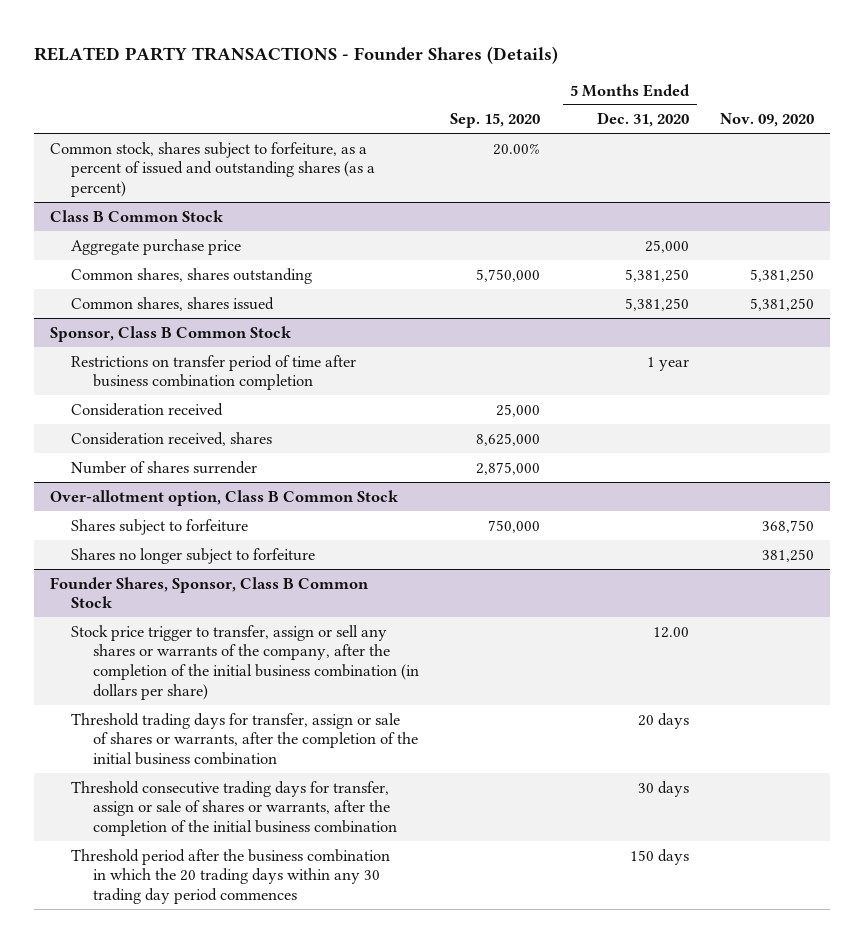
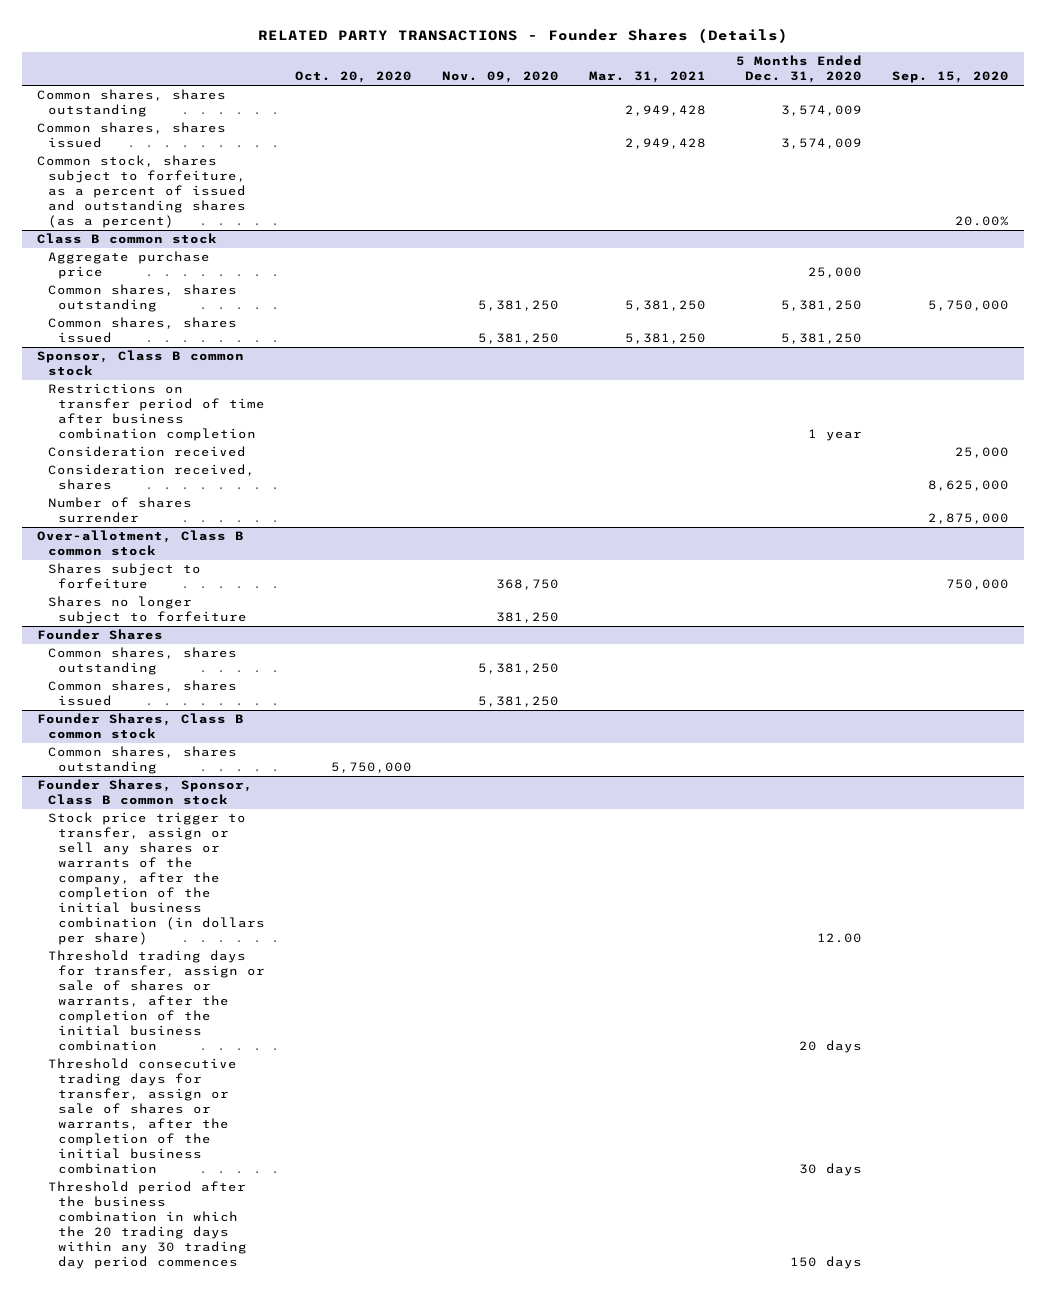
none -> [295,71,413,84] Oct. 20, 2020
none -> [589,71,707,84] Mar. 31, 2021
none -> [36,89,226,118] Common shares, shares outstanding
none -> [36,122,226,149] Common shares, shares issued
[49,209,223,222] Class B Common Stock -> [36,233,217,245] Class B common stock
[49,325,291,342] Sponsor, Class B Common Stock -> [36,350,244,377] Sponsor, Class B common stock
[49,489,398,506] Over-allotment option, Class B Common Stock -> [36,530,244,557] Over-allotment, Class B common stock
none -> [36,629,163,641] Founder Shares
none -> [47,647,237,676] Common shares, shares outstanding
none -> [47,680,237,707] Common shares, shares issued
none -> [36,713,244,740] Founder Shares, Class B common stock
none -> [47,746,237,775] Common shares, shares outstanding
[49,576,369,609] Founder Shares, Sponsor, Class B Common Stock -> [36,779,253,806] Founder Shares, Sponsor, Class B common stock

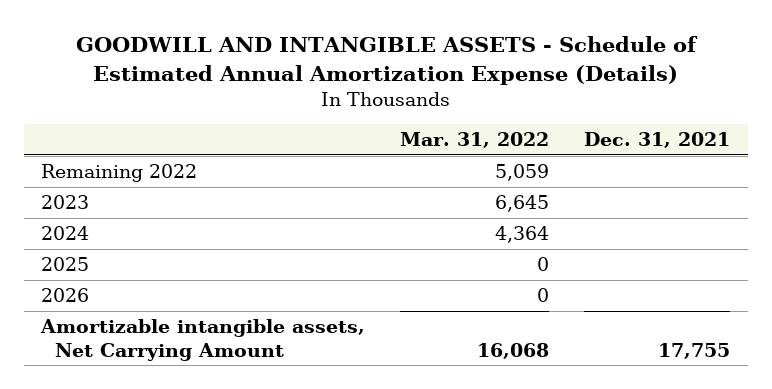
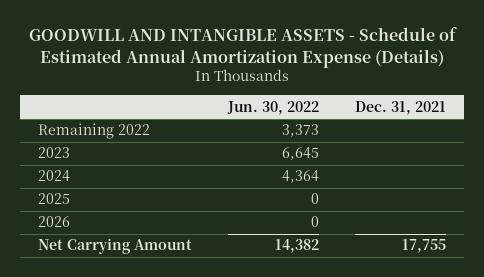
[400,132,550,149] Mar. 31, 2022 -> none
none -> [227,100,320,115] Jun. 30, 2022
[40,319,366,361] Amortizable intangible assets, Net Carrying Amount -> [38,238,193,255] Net Carrying Amount

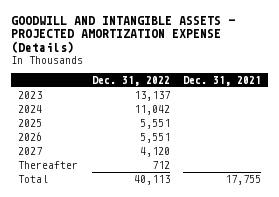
[29,27,458,68] GOODWILL AND INTANGIBLE ASSETS - Schedule of Estimated Annual Amortization Expense (Details) -> [11,15,236,54] GOODWILL AND INTANGIBLE ASSETS - PROJECTED AMORTIZATION EXPENSE (Details)
[227,100,320,115] Jun. 30, 2022 -> none
none -> [91,75,170,86] Dec. 31, 2022
[38,123,151,140] Remaining 2022 -> none
none -> [18,147,43,156] 2027
none -> [18,161,79,170] Thereafter
[38,238,193,255] Net Carrying Amount -> [18,175,49,184] Total

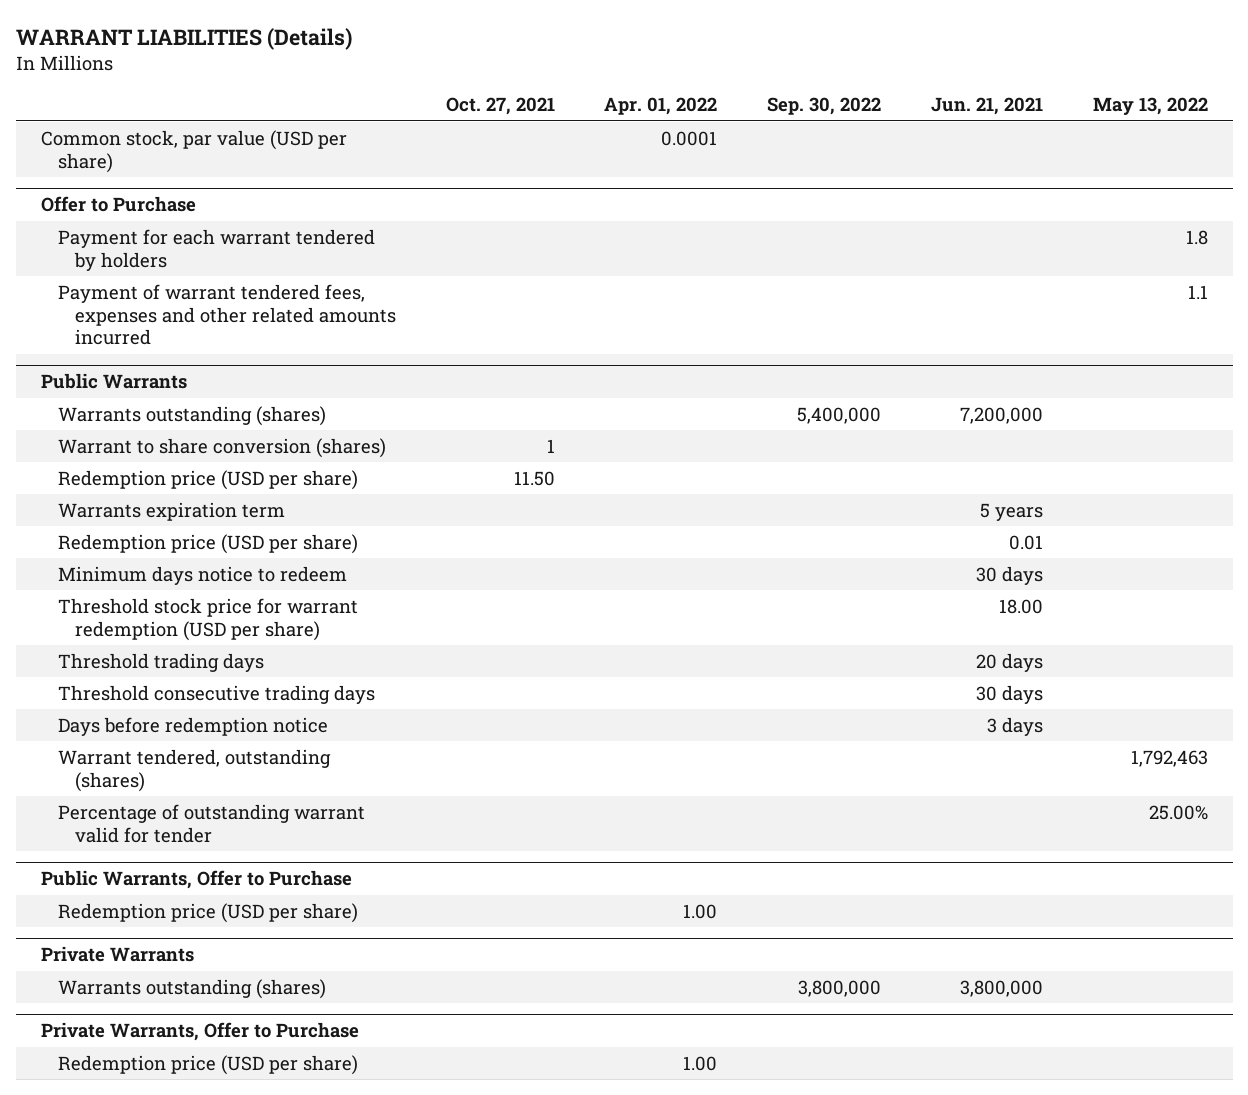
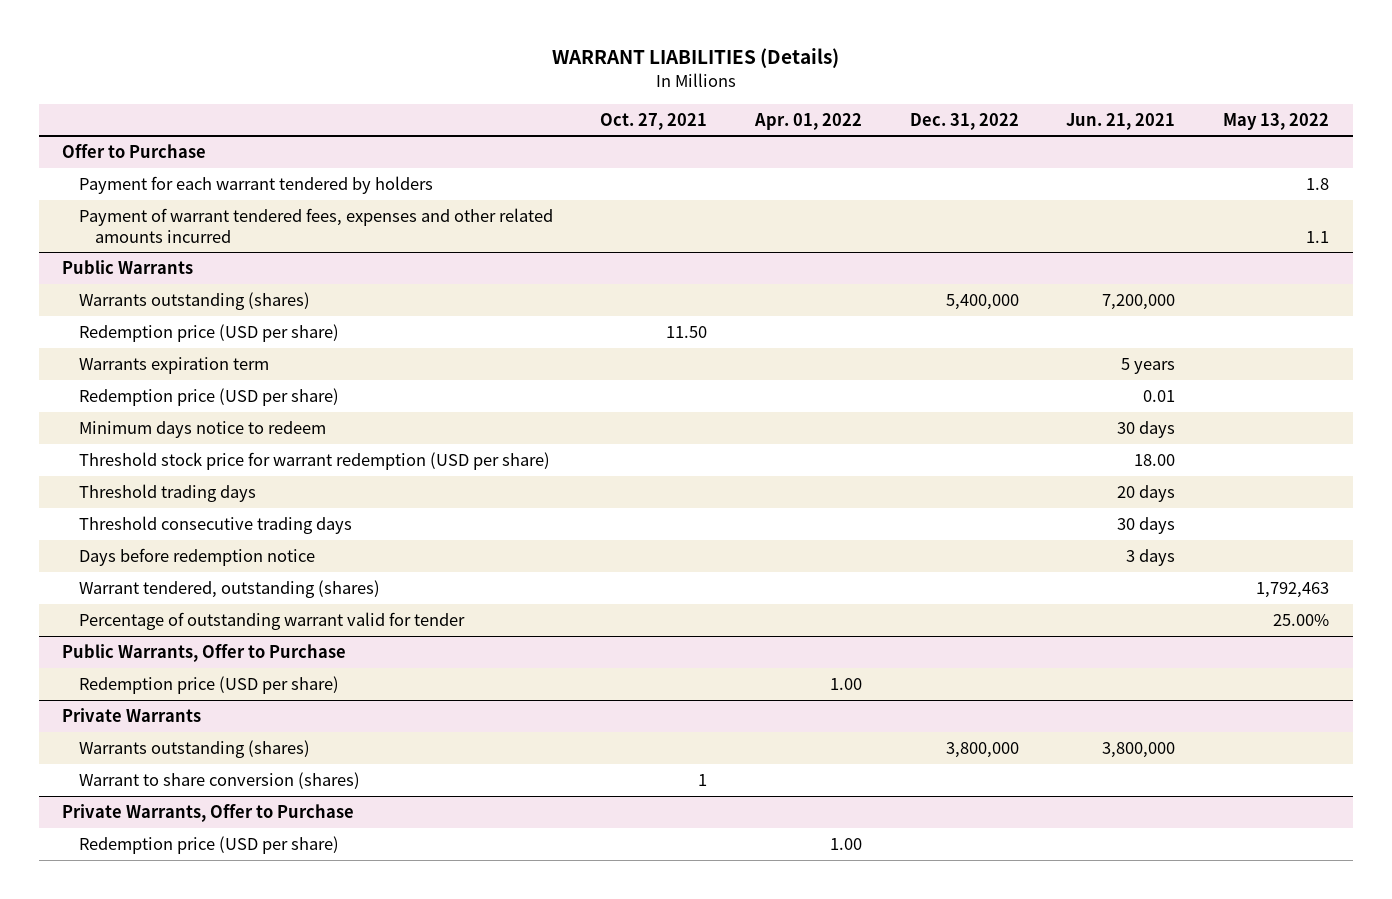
[767,97,882,116] Sep. 30, 2022 -> none
none -> [909,112,1019,130] Dec. 31, 2022
[40,129,347,173] Common stock, par value (USD per share) -> none
[57,437,386,458] Warrant to share conversion (shares) -> none
none -> [78,771,360,789] Warrant to share conversion (shares)

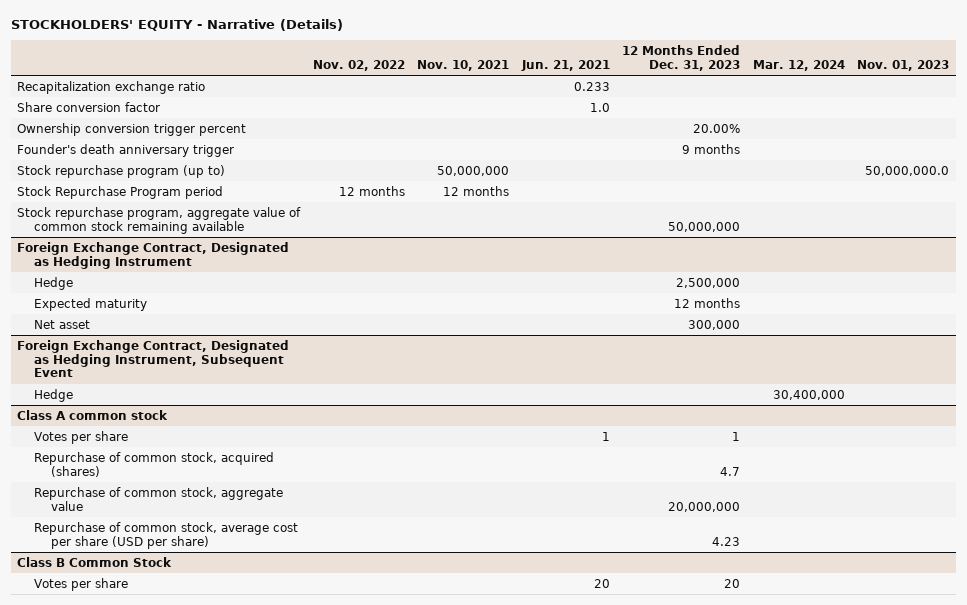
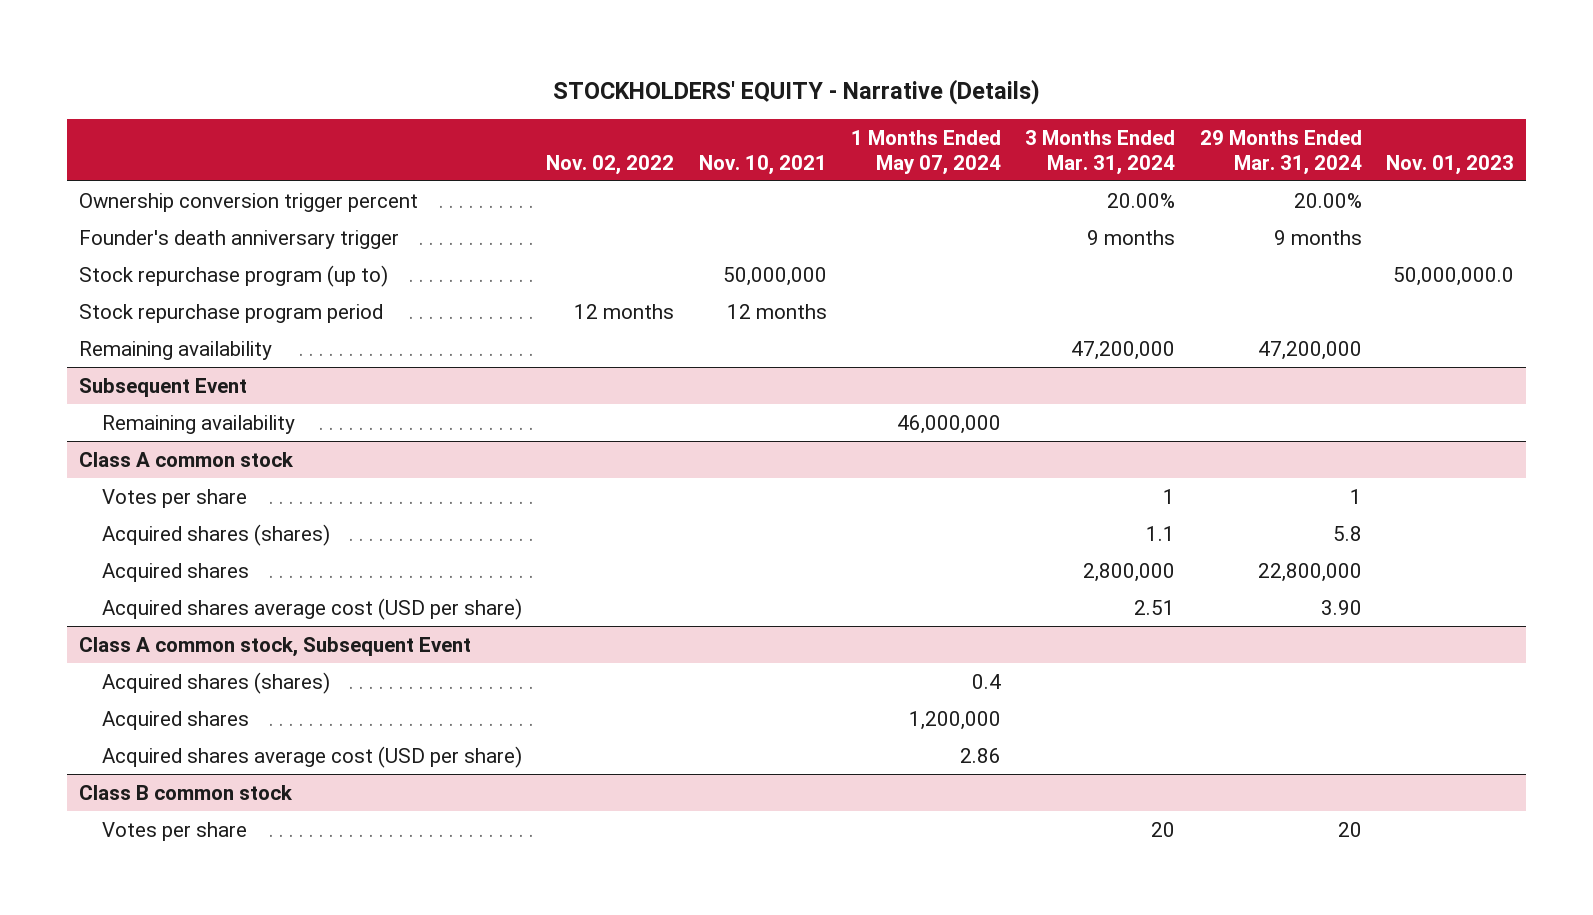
[520,60,610,72] Jun. 21, 2021 -> none
[622,45,741,72] 12 Months Ended Dec. 31, 2023 -> none
[752,60,845,72] Mar. 12, 2024 -> none
none -> [851,129,1002,175] 1 Months Ended May 07, 2024
none -> [1025,129,1176,175] 3 Months Ended Mar. 31, 2024
none -> [1199,129,1362,175] 29 Months Ended Mar. 31, 2024
[17,80,206,94] Recapitalization exchange ratio -> none
[17,101,161,112] Share conversion factor -> none
[17,241,290,269] Foreign Exchange Contract, Designated as Hedging Instrument -> none
[34,276,74,290] Hedge -> none
[34,297,148,311] Expected maturity -> none
[34,319,91,329] Net asset -> none
[34,388,74,402] Hedge -> none
[17,185,224,199] Stock Repurchase Program period -> [78,303,383,323] Stock repurchase program period
[17,206,302,234] Stock repurchase program, aggregate value of common stock remaining available -> [78,340,272,360] Remaining availability
[17,339,290,378] Foreign Exchange Contract, Designated as Hedging Instrument, Subsequent Event -> [78,377,247,397] Subsequent Event
none -> [101,414,295,434] Remaining availability
[34,451,275,477] Repurchase of common stock, acquired (shares) -> [101,523,330,546] Acquired shares (shares)
[34,486,284,511] Repurchase of common stock, aggregate value -> [101,562,249,582] Acquired shares
[34,521,299,549] Repurchase of common stock, average cost per share (USD per share) -> [101,597,522,620] Acquired shares average cost (USD per share)
none -> [78,636,471,657] Class A common stock, Subsequent Event
none -> [101,671,330,694] Acquired shares (shares)
none -> [101,710,249,730] Acquired shares
none -> [101,745,522,768] Acquired shares average cost (USD per share)
[17,556,173,567] Class B Common Stock -> [78,784,293,800] Class B common stock

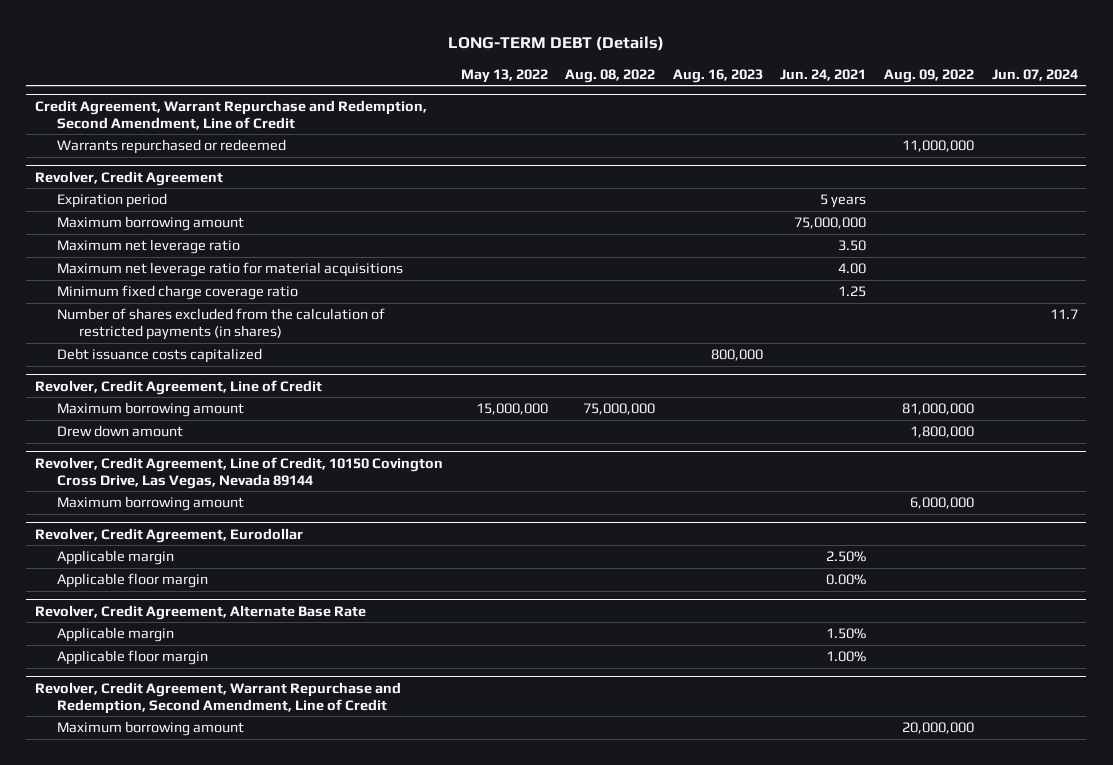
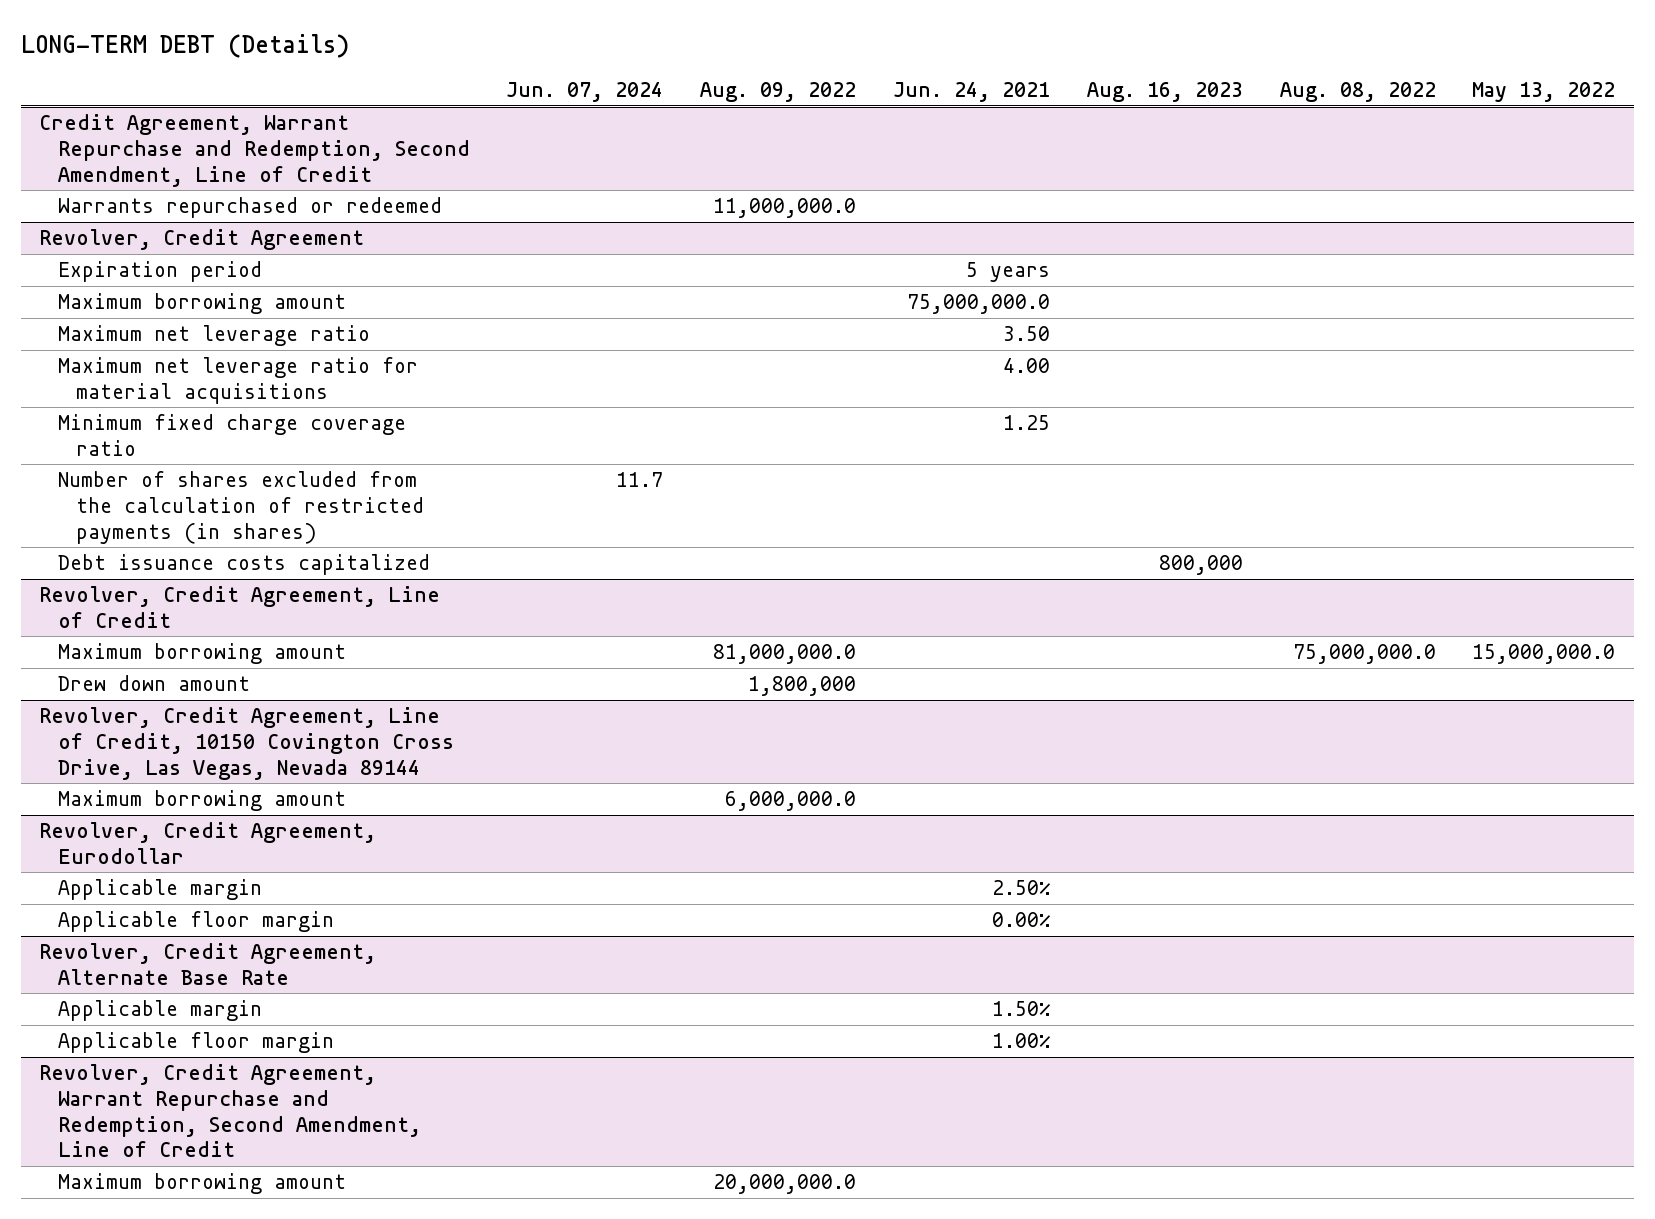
[902,139,975,152] 11,000,000 -> [713,197,857,218] 11,000,000.0
[794,216,867,229] 75,000,000 -> [906,293,1050,314] 75,000,000.0
[475,402,548,415] 15,000,000 -> [1472,643,1616,664] 15,000,000.0
[583,402,656,415] 75,000,000 -> [1292,643,1436,664] 75,000,000.0
[902,402,975,415] 81,000,000 -> [713,643,857,664] 81,000,000.0
[910,496,975,509] 6,000,000 -> [725,790,857,811] 6,000,000.0
[902,721,975,734] 20,000,000 -> [713,1173,857,1194] 20,000,000.0

